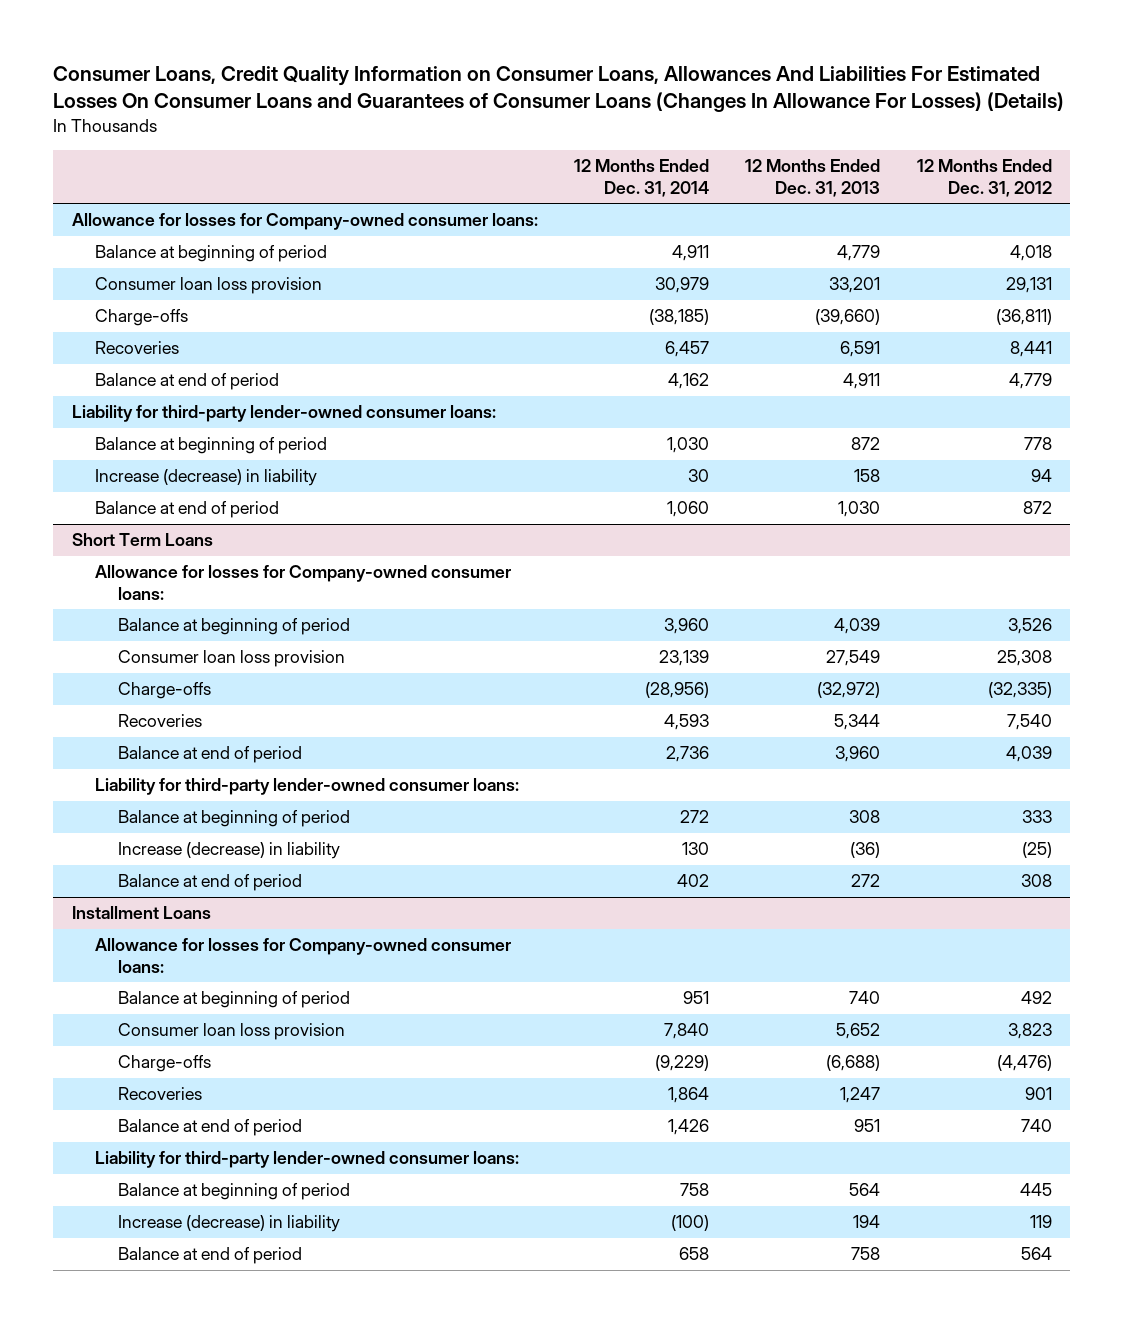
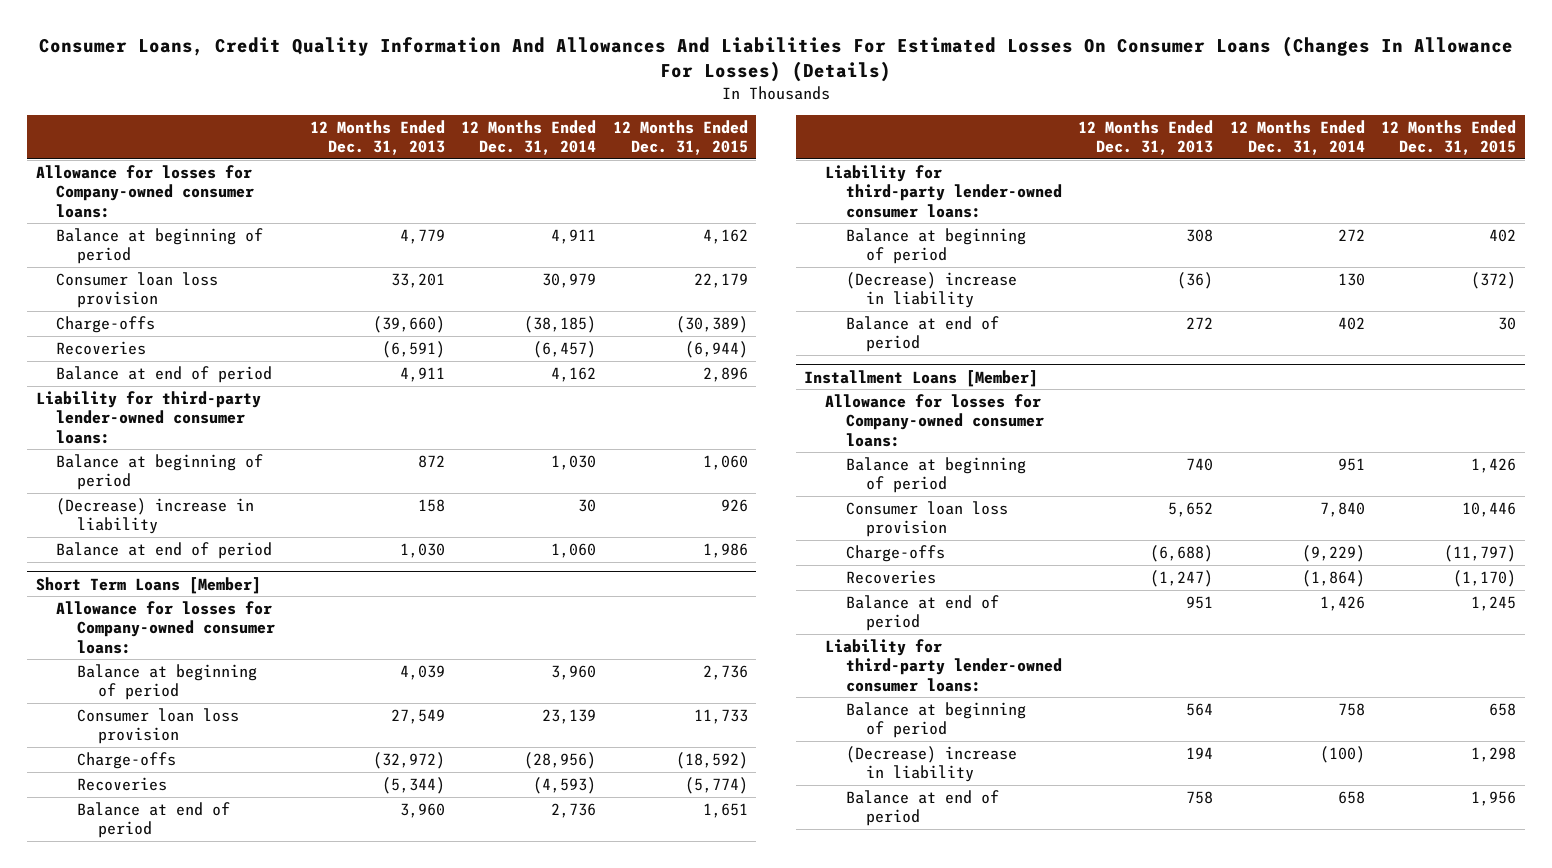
[53,65,1065,113] Consumer Loans, Credit Quality Information on Consumer Loans, Allowances And Liabilities For Estimated Losses On Consumer Loans and Guarantees of Consumer Loans (Changes In Allowance For Losses) (Details) -> [38,36,1513,83] Consumer Loans, Credit Quality Information And Allowances And Liabilities For Estimated Losses On Consumer Loans (Changes In Allowance For Losses) (Details)
[916,159,1052,197] 12 Months Ended Dec. 31, 2012 -> none
none -> [612,119,748,156] 12 Months Ended Dec. 31, 2015
[664,341,709,358] 6,457 -> [533,341,597,359] (6,457)
[840,341,881,358] 6,591 -> [381,341,445,359] (6,591)
[94,469,317,487] Increase (decrease) in liability -> [56,498,255,535] (Decrease) increase in liability
[71,533,213,547] Short Term Loans -> [35,576,261,594] Short Term Loans [Member]
[663,714,709,731] 4,593 -> [533,777,597,795] (4,593)
[834,714,881,731] 5,344 -> [381,777,445,795] (5,344)
[117,842,340,860] Increase (decrease) in liability -> [845,272,1017,309] (Decrease) increase in liability
[71,906,211,920] Installment Loans -> [804,369,1039,387] Installment Loans [Member]
[667,1087,709,1104] 1,864 -> [1301,570,1365,588] (1,864)
[840,1087,881,1104] 1,247 -> [1150,570,1214,588] (1,247)
[117,1215,340,1233] Increase (decrease) in liability -> [845,746,1017,783] (Decrease) increase in liability

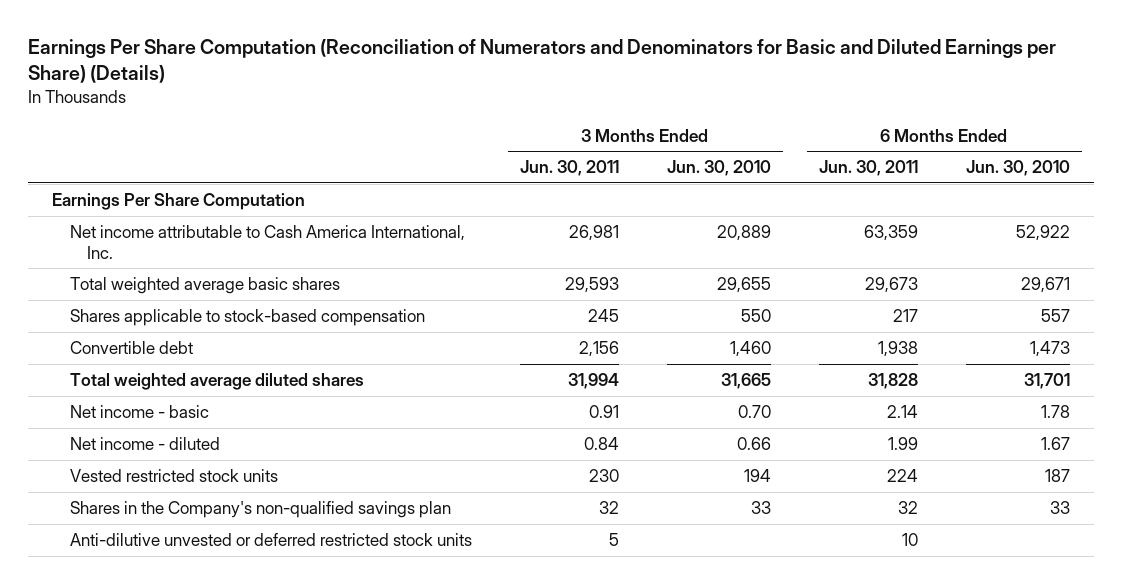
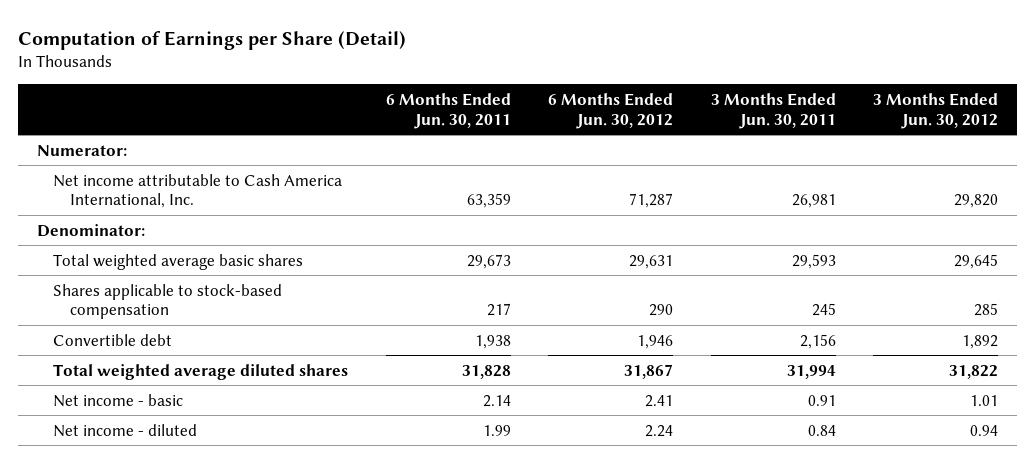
[28,39,1057,84] Earnings Per Share Computation (Reconciliation of Numerators and Denominators for Basic and Diluted Earnings per Share) (Details) -> [18,30,407,50] Computation of Earnings per Share (Detail)
[666,160,771,177] Jun. 30, 2010 -> none
[965,160,1070,177] Jun. 30, 2010 -> none
none -> [548,92,674,129] 6 Months Ended Jun. 30, 2012
none -> [873,92,999,129] 3 Months Ended Jun. 30, 2012
[52,192,306,210] Earnings Per Share Computation -> none
none -> [37,144,128,156] Numerator:
none -> [37,223,146,237] Denominator:
[69,468,278,482] Vested restricted stock units -> none
[69,500,451,518] Shares in the Company's non-qualified savings plan -> none
[69,532,472,546] Anti-dilutive unvested or deferred restricted stock units -> none

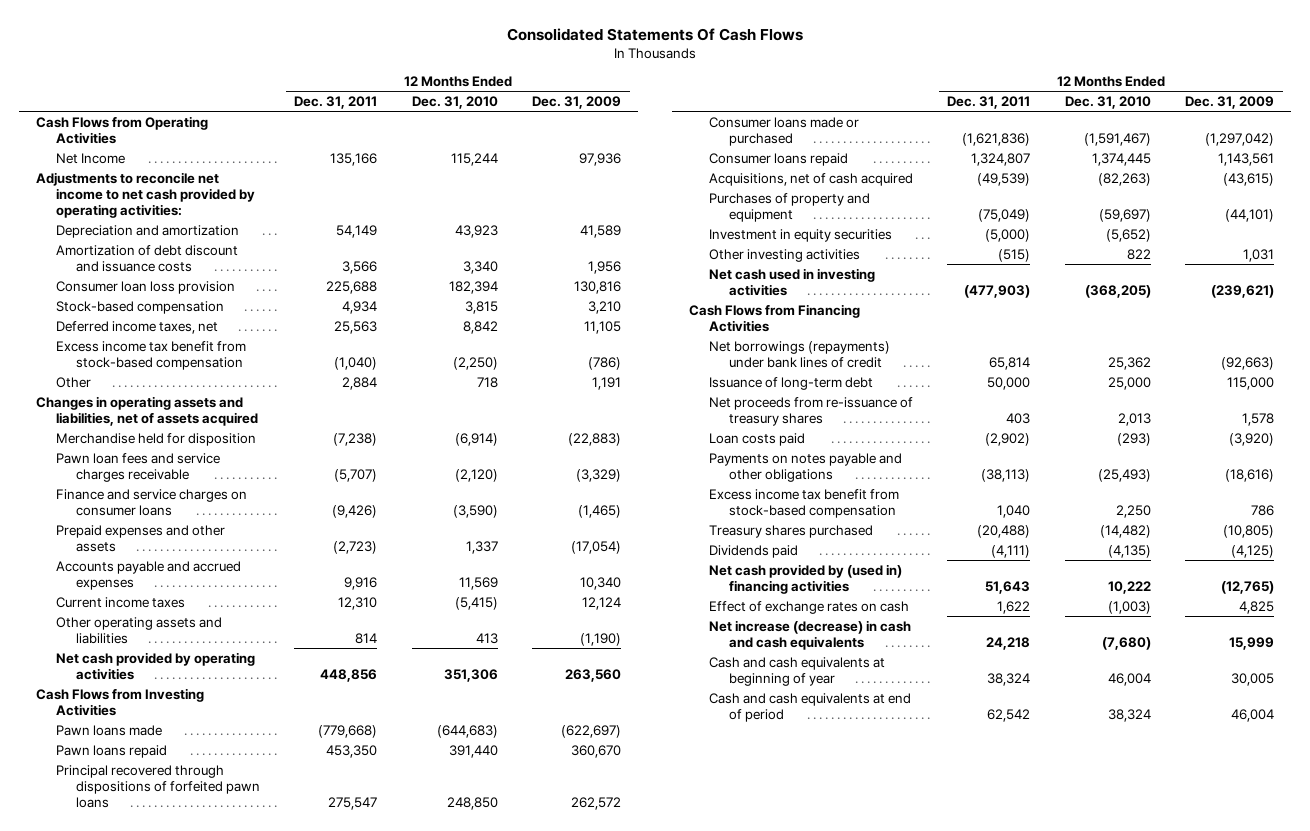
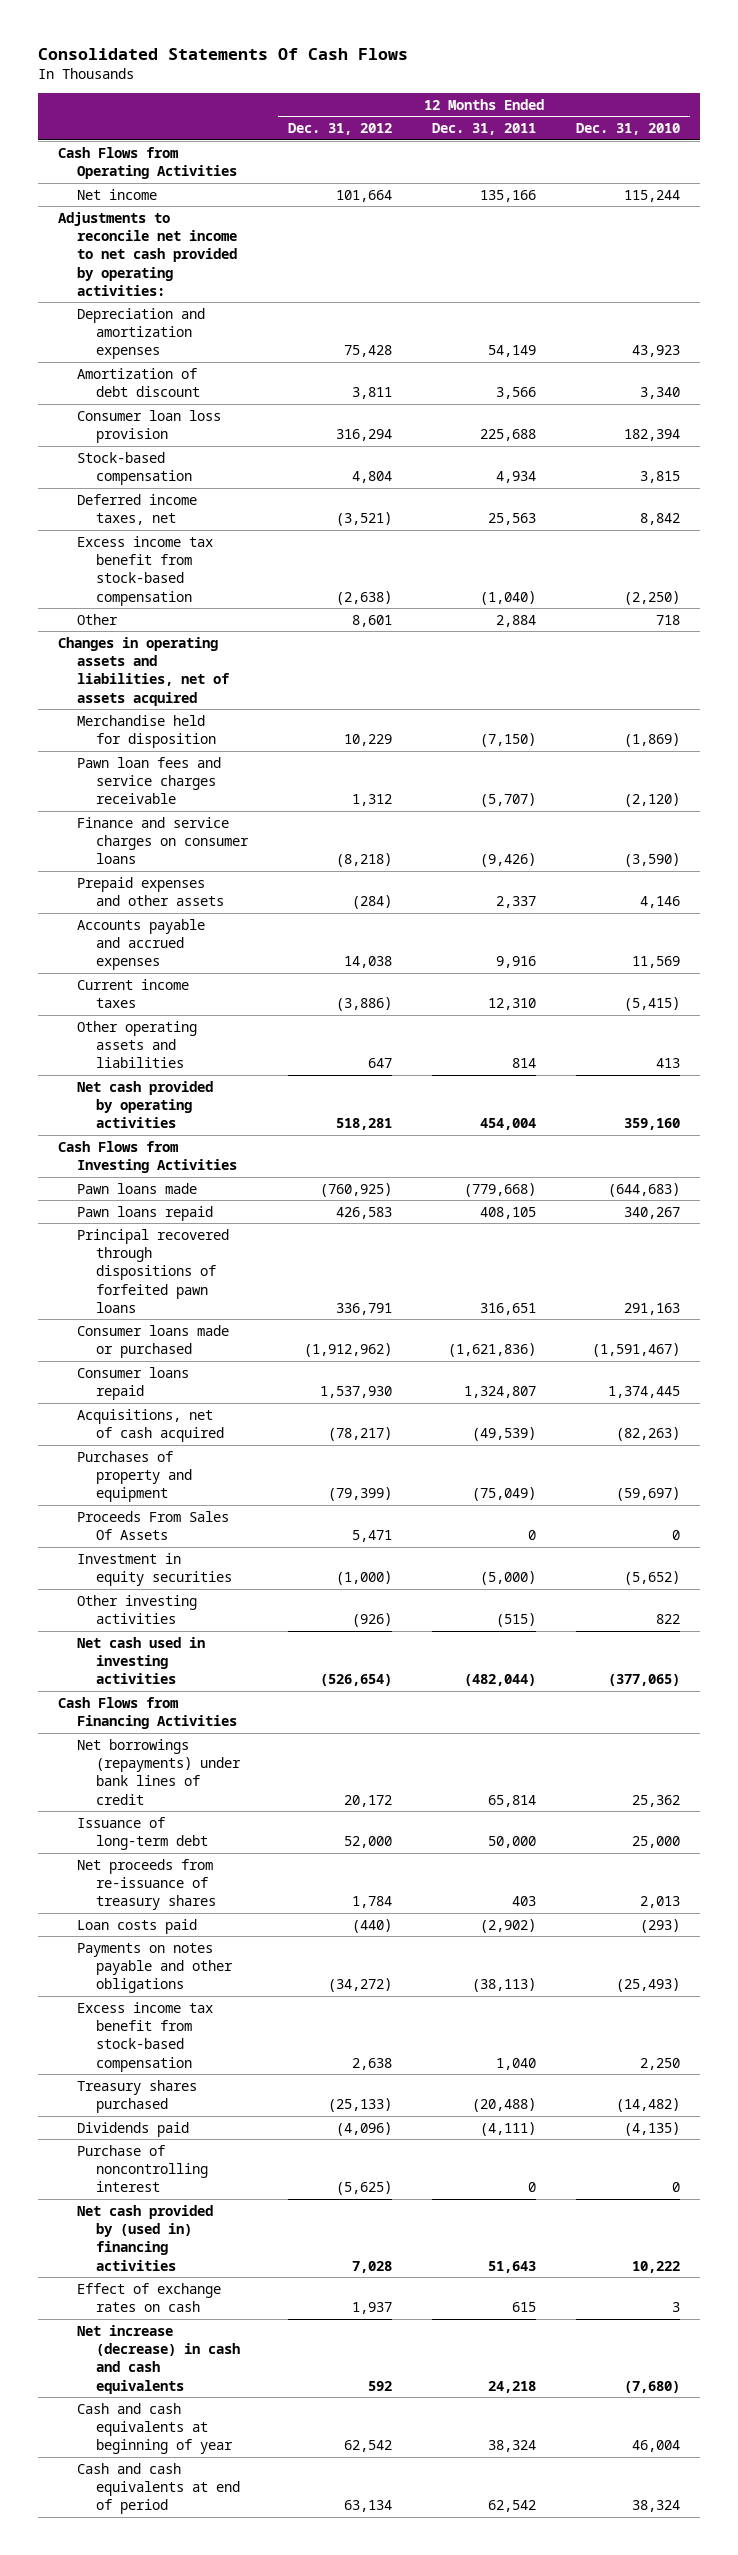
[532,95,622,109] Dec. 31, 2009 -> none
none -> [287,123,392,136] Dec. 31, 2012
[55,152,125,164] Net Income -> [76,188,157,200] Net income
[55,224,239,238] Depreciation and amortization -> [76,307,205,360] Depreciation and amortization expenses
[55,244,238,272] Amortization of debt discount and issuance costs -> [76,367,200,398] Amortization of debt discount
[333,432,378,446] (7,238) -> [480,733,537,748] (7,150)
[454,432,498,446] (6,914) -> [624,733,681,748] (1,869)
[333,540,378,554] (2,723) -> [496,896,537,909] 2,337
[465,540,498,554] 1,337 -> [640,896,681,909] 4,146
[320,668,378,682] 448,856 -> [480,1118,537,1131] 454,004
[443,668,498,682] 351,306 -> [624,1118,681,1131] 359,160
[326,744,378,758] 453,350 -> [480,1206,537,1219] 408,105
[448,744,498,758] 391,440 -> [624,1206,681,1219] 340,267
[328,796,378,810] 275,547 -> [480,1302,537,1315] 316,651
[446,796,498,810] 248,850 -> [624,1302,681,1315] 291,163
none -> [76,1510,229,1541] Proceeds From Sales Of Assets
[964,284,1031,298] (477,903) -> [464,1674,537,1687] (482,044)
[1084,284,1151,298] (368,205) -> [608,1674,681,1687] (377,065)
none -> [76,2144,208,2193] Purchase of noncontrolling interest
[997,600,1031,614] 1,622 -> [512,2302,537,2313] 615
[1107,600,1151,614] (1,003) -> [672,2302,681,2313] 3

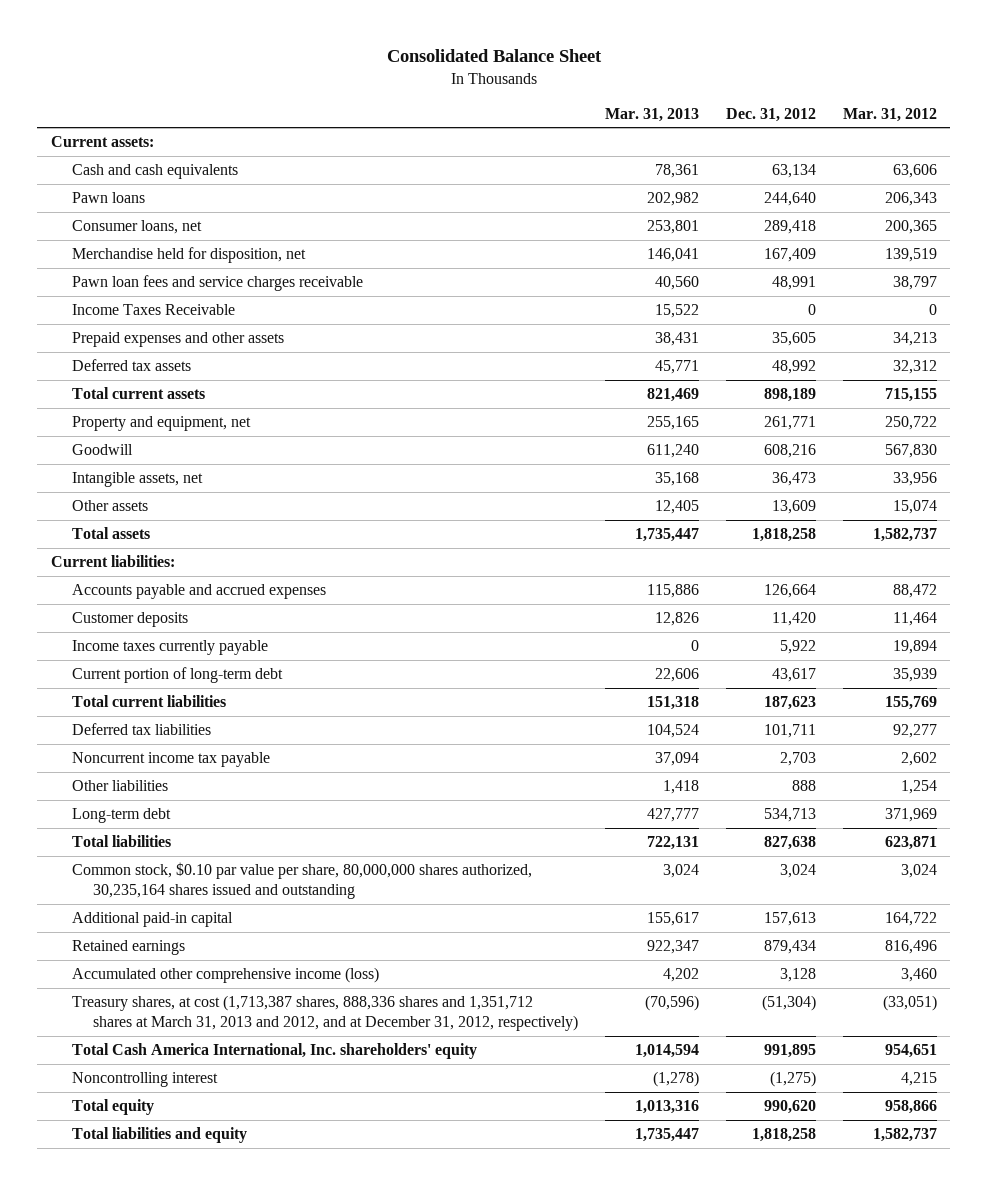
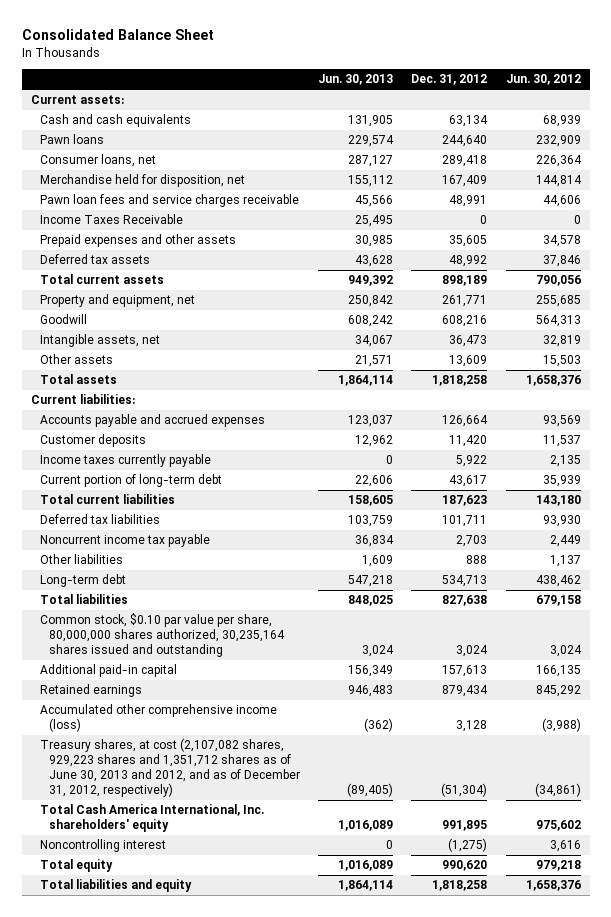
[604,107,699,122] Mar. 31, 2013 -> none
[842,107,937,122] Mar. 31, 2012 -> none
none -> [318,74,394,86] Jun. 30, 2013
none -> [505,74,581,86] Jun. 30, 2012
[71,994,578,1032] Treasury shares, at cost (1,713,387 shares, 888,336 shares and 1,351,712 shares at March 31, 2013 and 2012, and at December 31, 2012, respectively) -> [40,738,301,797] Treasury shares, at cost (2,107,082 shares, 929,223 shares and 1,351,712 shares as of June 30, 2013 and 2012, and as of December 31, 2012, respectively)

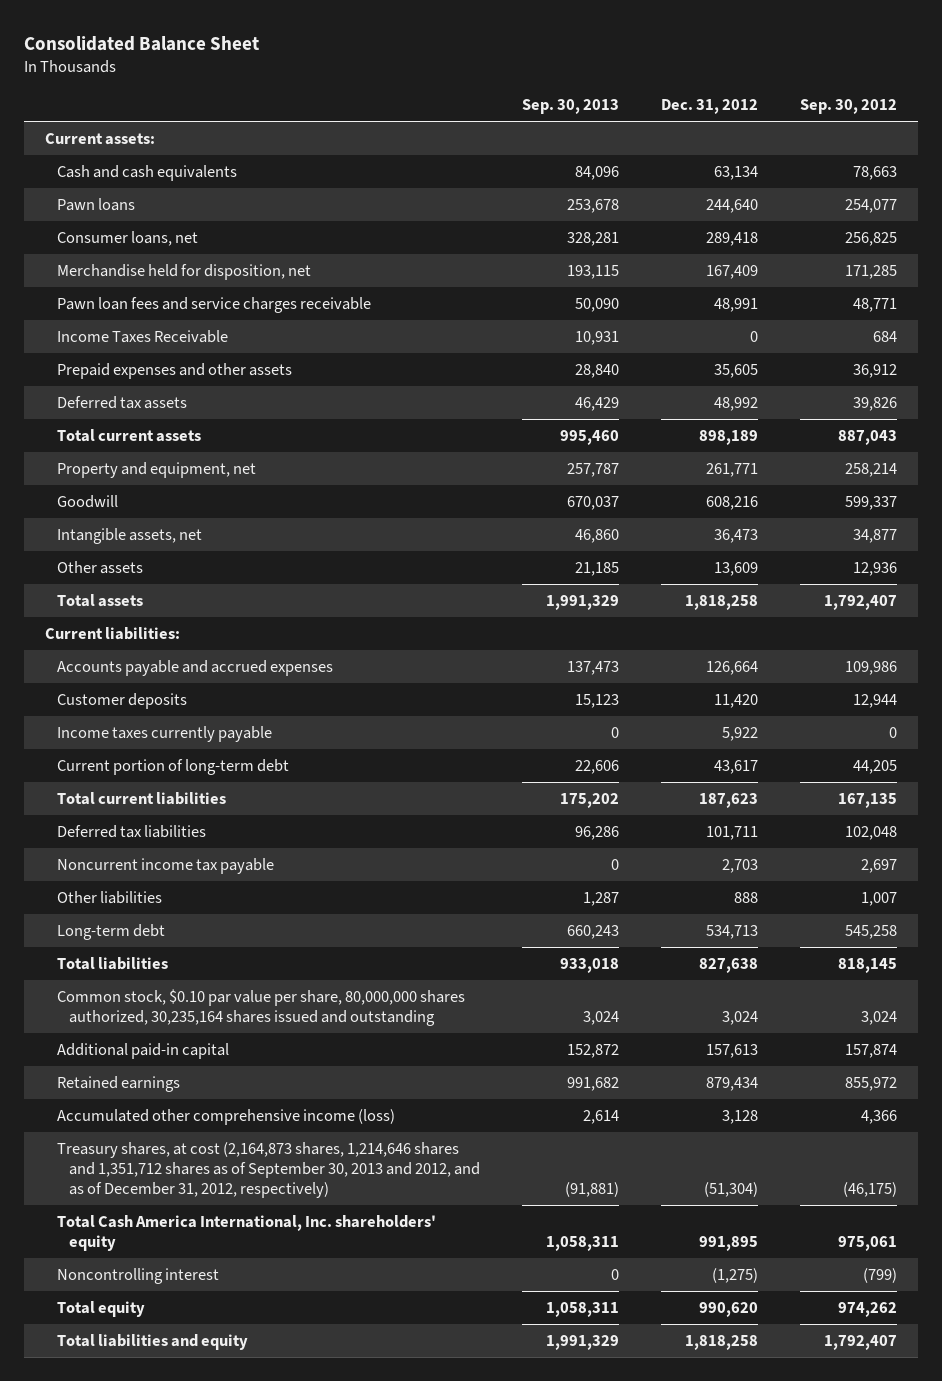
[318,74,394,86] Jun. 30, 2013 -> none
[505,74,581,86] Jun. 30, 2012 -> none
none -> [521,99,619,115] Sep. 30, 2013
none -> [799,99,897,115] Sep. 30, 2012
[40,738,301,797] Treasury shares, at cost (2,107,082 shares, 929,223 shares and 1,351,712 shares as of June 30, 2013 and 2012, and as of December 31, 2012, respectively) -> [57,1141,480,1199] Treasury shares, at cost (2,164,873 shares, 1,214,646 shares and 1,351,712 shares as of September 30, 2013 and 2012, and as of December 31, 2012, respectively)

